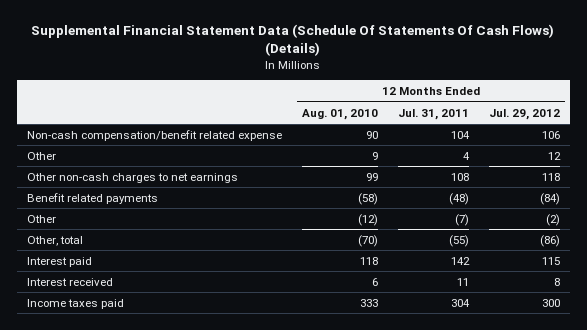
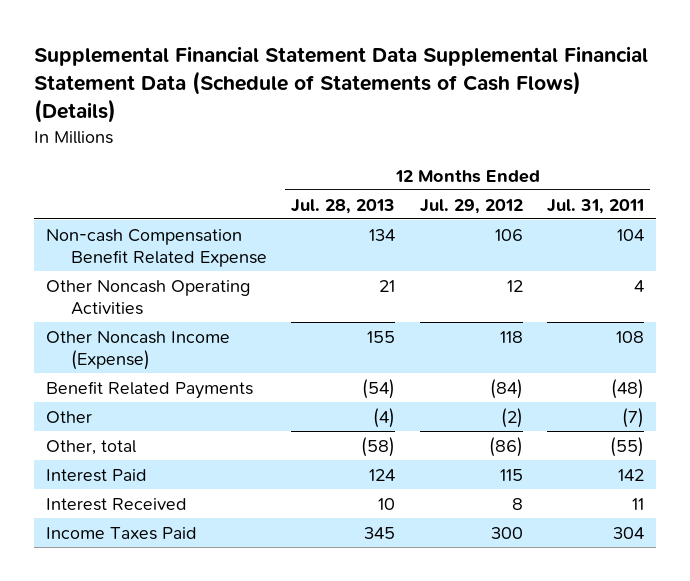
[31,24,555,57] Supplemental Financial Statement Data (Schedule Of Statements Of Cash Flows) (Details) -> [33,45,648,124] Supplemental Financial Statement Data Supplemental Financial Statement Data (Schedule of Statements of Cash Flows) (Details)
[301,108,378,120] Aug. 01, 2010 -> none
none -> [291,198,396,214] Jul. 28, 2013
[27,129,283,141] Non-cash compensation/benefit related expense -> [45,228,268,267] Non-cash Compensation Benefit Related Expense
[27,151,57,160] Other -> [45,279,250,315] Other Noncash Operating Activities
[27,172,239,183] Other non-cash charges to net earnings -> [45,330,230,370] Other Noncash Income (Expense)
[27,192,159,204] Benefit related payments -> [45,380,253,399] Benefit Related Payments
[27,256,93,267] Interest paid -> [45,468,147,482] Interest Paid
[27,277,114,286] Interest received -> [45,497,187,511] Interest Received
[27,298,125,309] Income taxes paid -> [45,526,197,540] Income Taxes Paid

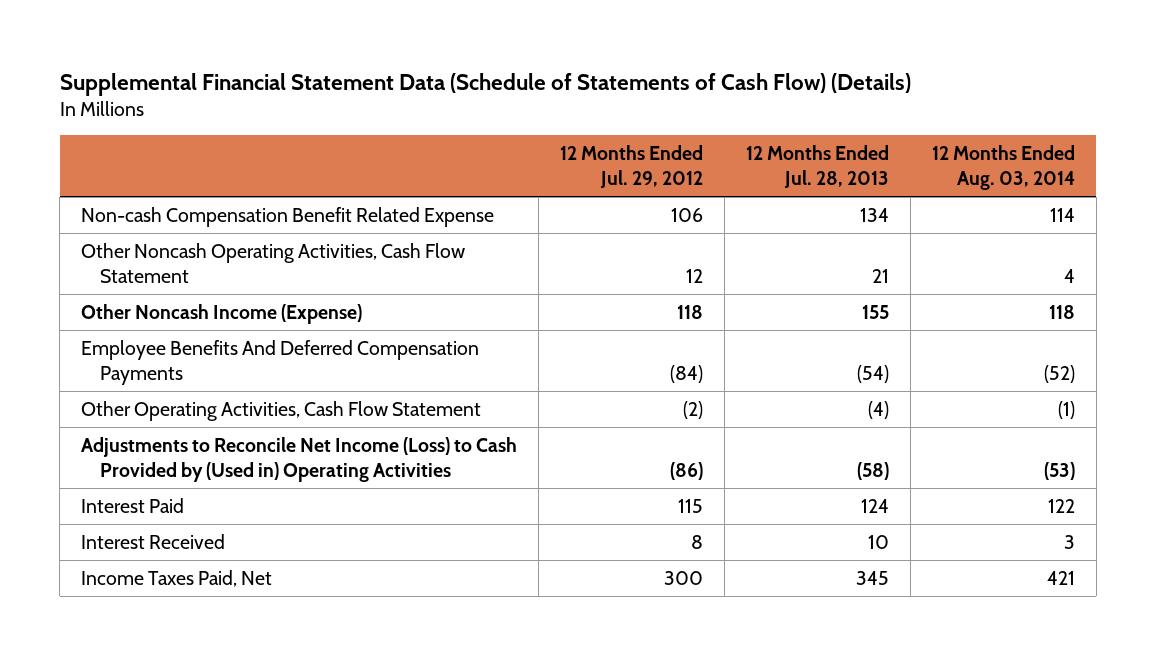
[33,45,648,124] Supplemental Financial Statement Data Supplemental Financial Statement Data (Schedule of Statements of Cash Flows) (Details) -> [59,72,911,96] Supplemental Financial Statement Data (Schedule of Statements of Cash Flow) (Details)
[546,198,644,214] Jul. 31, 2011 -> none
none -> [931,144,1075,191] 12 Months Ended Aug. 03, 2014
[45,279,250,315] Other Noncash Operating Activities -> [80,242,465,283] Other Noncash Operating Activities, Cash Flow Statement
[45,380,253,399] Benefit Related Payments -> [80,339,479,385] Employee Benefits And Deferred Compensation Payments
[45,410,92,423] Other -> [80,400,481,421] Other Operating Activities, Cash Flow Statement
[45,439,136,455] Other, total -> [80,436,517,482] Adjustments to Reconcile Net Income (Loss) to Cash Provided by (Used in) Operating Activities
[45,526,197,540] Income Taxes Paid -> [80,569,272,587] Income Taxes Paid, Net

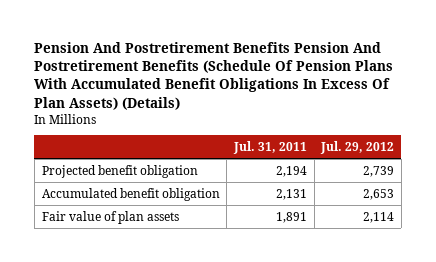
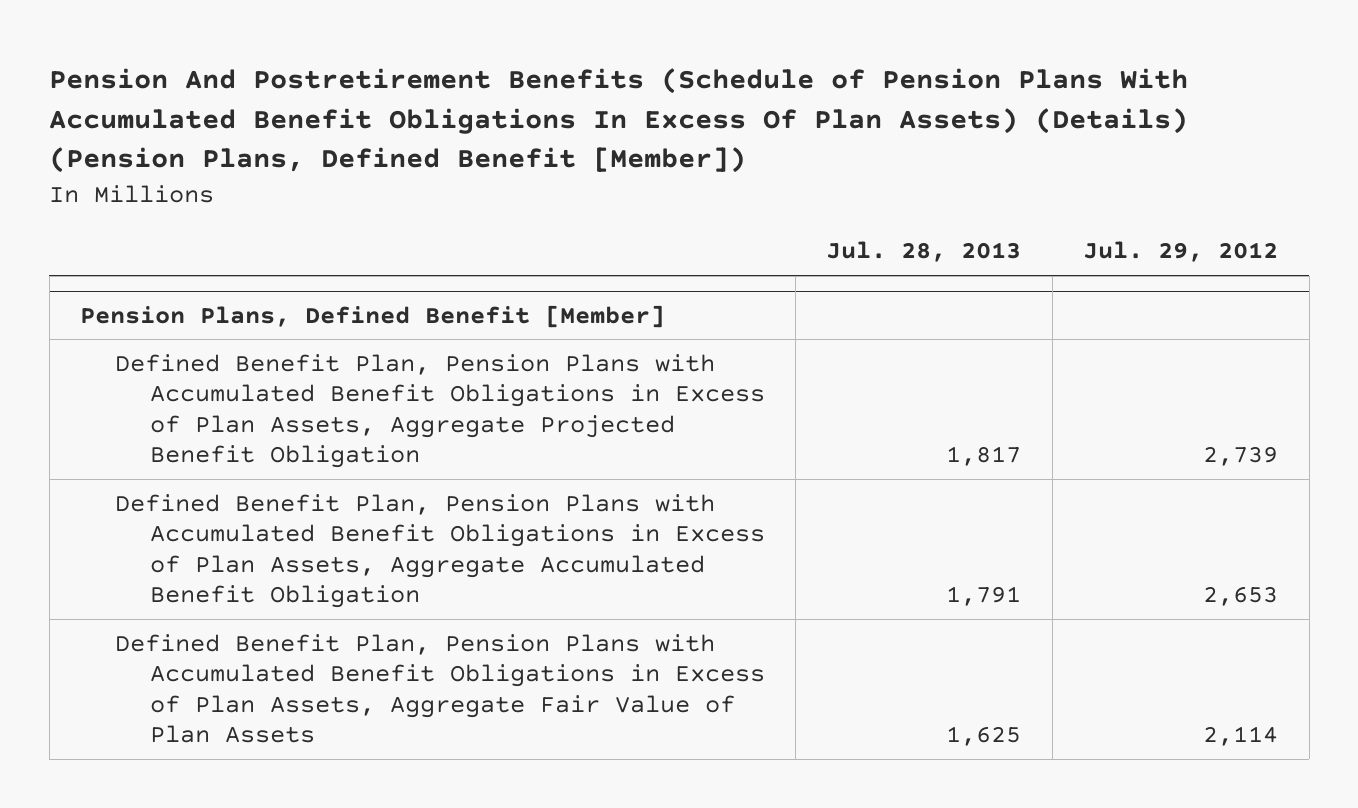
[34,41,394,110] Pension And Postretirement Benefits Pension And Postretirement Benefits (Schedule Of Pension Plans With Accumulated Benefit Obligations In Excess Of Plan Assets) (Details) -> [49,68,1189,174] Pension And Postretirement Benefits (Schedule of Pension Plans With Accumulated Benefit Obligations In Excess Of Plan Assets) (Details) (Pension Plans, Defined Benefit [Member])
[232,140,307,154] Jul. 31, 2011 -> none
none -> [826,241,1022,263] Jul. 28, 2013
none -> [80,304,666,328] Pension Plans, Defined Benefit [Member]
[41,164,198,178] Projected benefit obligation -> [114,353,765,469] Defined Benefit Plan, Pension Plans with Accumulated Benefit Obligations in Excess of Plan Assets, Aggregate Projected Benefit Obligation
[41,187,220,201] Accumulated benefit obligation -> [114,493,765,609] Defined Benefit Plan, Pension Plans with Accumulated Benefit Obligations in Excess of Plan Assets, Aggregate Accumulated Benefit Obligation
[41,210,179,224] Fair value of plan assets -> [114,633,765,744] Defined Benefit Plan, Pension Plans with Accumulated Benefit Obligations in Excess of Plan Assets, Aggregate Fair Value of Plan Assets

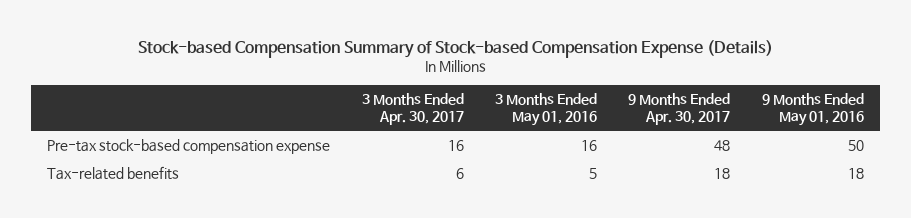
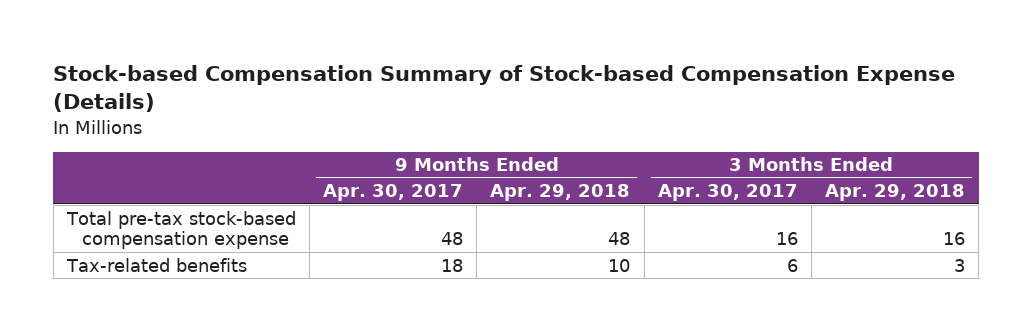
[495,92,598,127] 3 Months Ended May 01, 2016 -> none
[761,92,864,127] 9 Months Ended May 01, 2016 -> none
none -> [490,184,631,202] Apr. 29, 2018
none -> [824,184,965,202] Apr. 29, 2018
[47,138,331,154] Pre-tax stock-based compensation expense -> [65,210,296,250] Total pre-tax stock-based compensation expense

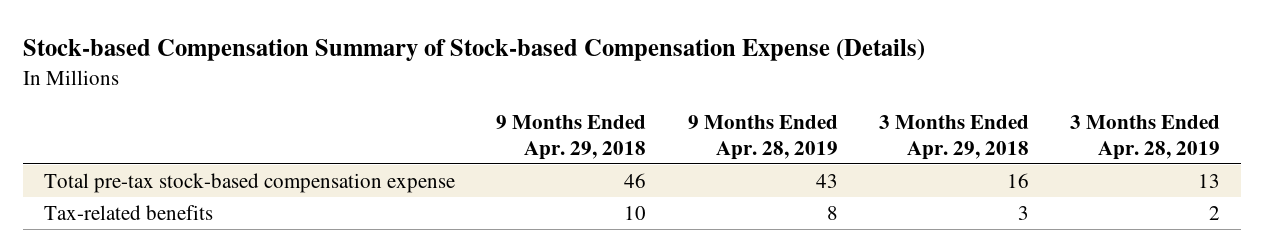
[323,184,464,202] Apr. 30, 2017 -> none
[657,184,798,202] Apr. 30, 2017 -> none
none -> [687,115,838,160] 9 Months Ended Apr. 28, 2019
none -> [1070,115,1221,160] 3 Months Ended Apr. 28, 2019
[608,232,631,246] 48 -> [624,172,647,188] 46

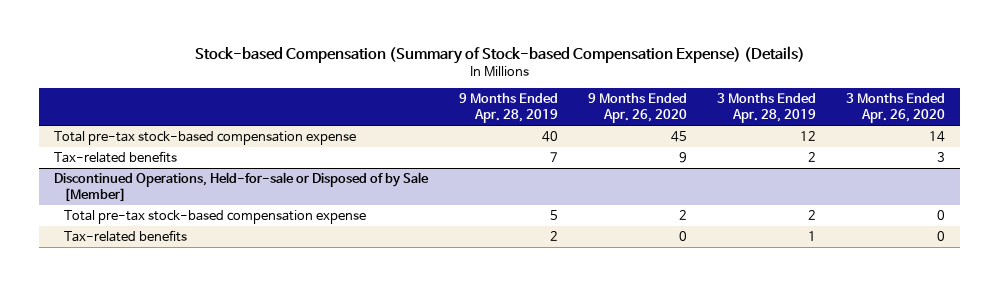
[23,39,926,62] Stock-based Compensation Summary of Stock-based Compensation Expense (Details) -> [194,45,805,64] Stock-based Compensation (Summary of Stock-based Compensation Expense) (Details)
[496,115,647,160] 9 Months Ended Apr. 29, 2018 -> none
[878,115,1029,160] 3 Months Ended Apr. 29, 2018 -> none
none -> [587,93,687,124] 9 Months Ended Apr. 26, 2020
none -> [846,93,946,124] 3 Months Ended Apr. 26, 2020
[815,173,838,188] 43 -> [541,131,558,143] 40
[1198,173,1221,188] 13 -> [799,131,816,142] 12
[826,205,838,220] 8 -> [549,152,558,163] 7
none -> [54,172,430,202] Discontinued Operations, Held-for-sale or Disposed of by Sale [Member]
none -> [64,210,367,225] Total pre-tax stock-based compensation expense
none -> [64,230,188,243] Tax-related benefits

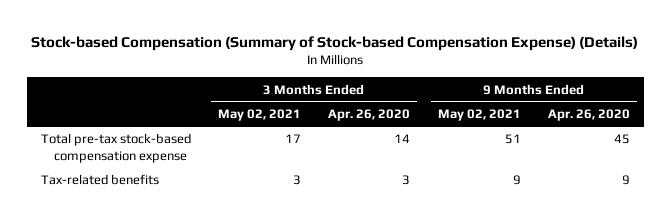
[458,93,558,124] 9 Months Ended Apr. 28, 2019 -> none
[716,93,816,124] 3 Months Ended Apr. 28, 2019 -> none
none -> [218,109,302,122] May 02, 2021
none -> [437,109,521,122] May 02, 2021
[54,172,430,202] Discontinued Operations, Held-for-sale or Disposed of by Sale [Member] -> none
[64,210,367,225] Total pre-tax stock-based compensation expense -> none
[64,230,188,243] Tax-related benefits -> none

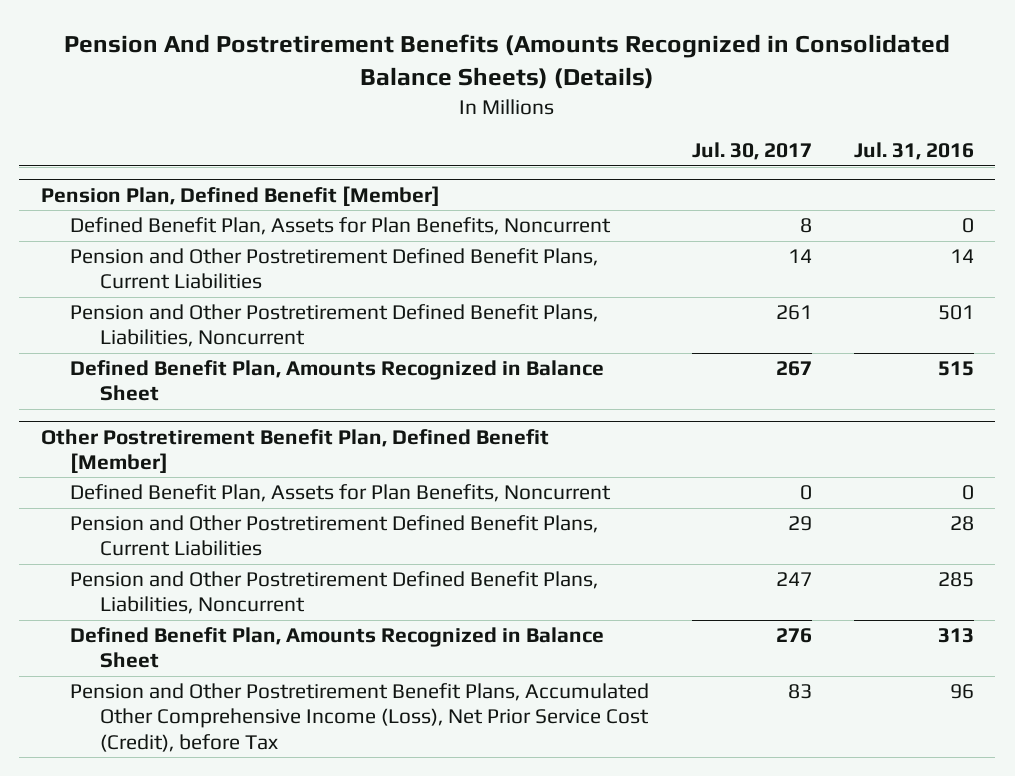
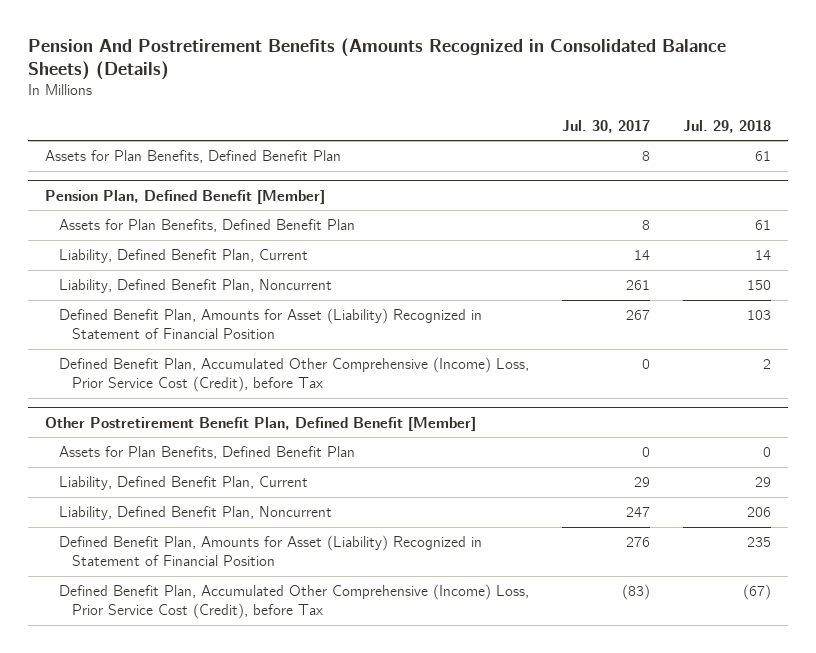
[854,142,975,161] Jul. 31, 2016 -> none
none -> [683,119,772,133] Jul. 29, 2018
none -> [45,150,342,164] Assets for Plan Benefits, Defined Benefit Plan
[70,217,612,236] Defined Benefit Plan, Assets for Plan Benefits, Noncurrent -> [58,219,355,233] Assets for Plan Benefits, Defined Benefit Plan
[70,248,599,290] Pension and Other Postretirement Defined Benefit Plans, Current Liabilities -> [58,249,308,264] Liability, Defined Benefit Plan, Current
[70,304,599,348] Pension and Other Postretirement Defined Benefit Plans, Liabilities, Noncurrent -> [58,279,332,294] Liability, Defined Benefit Plan, Noncurrent
[70,360,605,402] Defined Benefit Plan, Amounts Recognized in Balance Sheet -> [58,308,482,340] Defined Benefit Plan, Amounts for Asset (Liability) Recognized in Statement of Financial Position
none -> [58,357,529,393] Defined Benefit Plan, Accumulated Other Comprehensive (Income) Loss, Prior Service Cost (Credit), before Tax
[70,484,612,503] Defined Benefit Plan, Assets for Plan Benefits, Noncurrent -> [58,446,355,460] Assets for Plan Benefits, Defined Benefit Plan
[70,515,599,557] Pension and Other Postretirement Defined Benefit Plans, Current Liabilities -> [58,476,308,491] Liability, Defined Benefit Plan, Current
[70,571,599,615] Pension and Other Postretirement Defined Benefit Plans, Liabilities, Noncurrent -> [58,506,332,521] Liability, Defined Benefit Plan, Noncurrent
[70,627,605,669] Defined Benefit Plan, Amounts Recognized in Balance Sheet -> [58,535,482,567] Defined Benefit Plan, Amounts for Asset (Liability) Recognized in Statement of Financial Position
[70,683,650,752] Pension and Other Postretirement Benefit Plans, Accumulated Other Comprehensive Income (Loss), Net Prior Service Cost (Credit), before Tax -> [58,584,529,620] Defined Benefit Plan, Accumulated Other Comprehensive (Income) Loss, Prior Service Cost (Credit), before Tax
[787,684,812,700] 83 -> [621,584,650,601] (83)

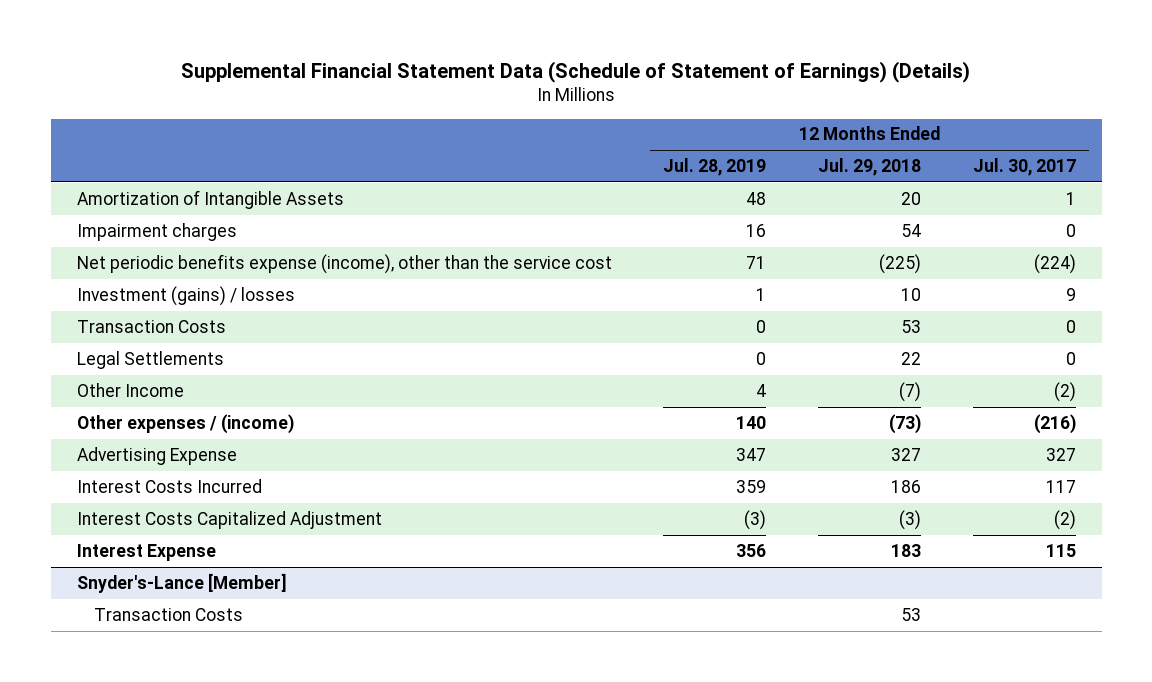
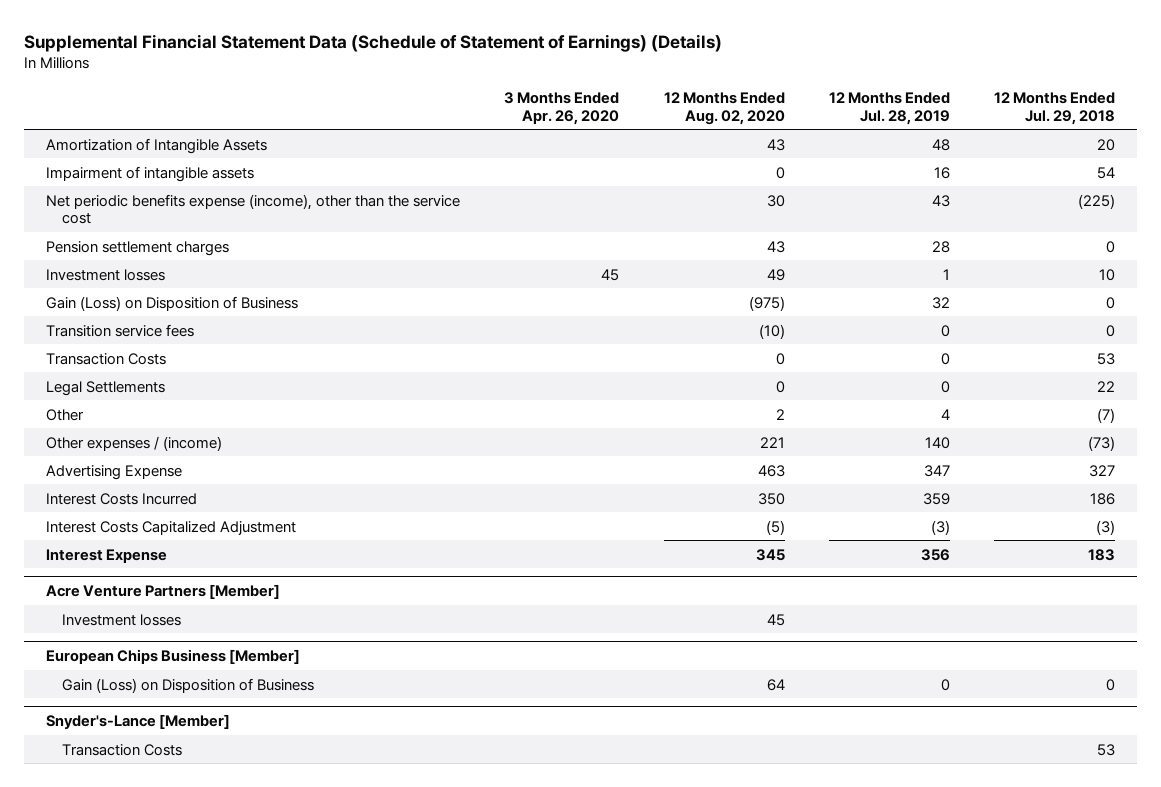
[972,157,1076,176] Jul. 30, 2017 -> none
none -> [504,91,620,125] 3 Months Ended Apr. 26, 2020
none -> [663,91,785,125] 12 Months Ended Aug. 02, 2020
[76,222,237,241] Impairment charges -> [46,165,255,182] Impairment of intangible assets
[746,255,767,269] 71 -> [931,194,950,207] 43
none -> [46,240,230,256] Pension settlement charges
[76,285,295,306] Investment (gains) / losses -> [46,268,166,281] Investment losses
none -> [46,295,299,311] Gain (Loss) on Disposition of Business
none -> [46,323,195,337] Transition service fees
[76,382,184,397] Other Income -> [46,408,85,421] Other
none -> [46,584,281,600] Acre Venture Partners [Member]
none -> [61,613,181,626] Investment losses
none -> [46,649,301,665] European Chips Business [Member]
none -> [61,677,314,693] Gain (Loss) on Disposition of Business

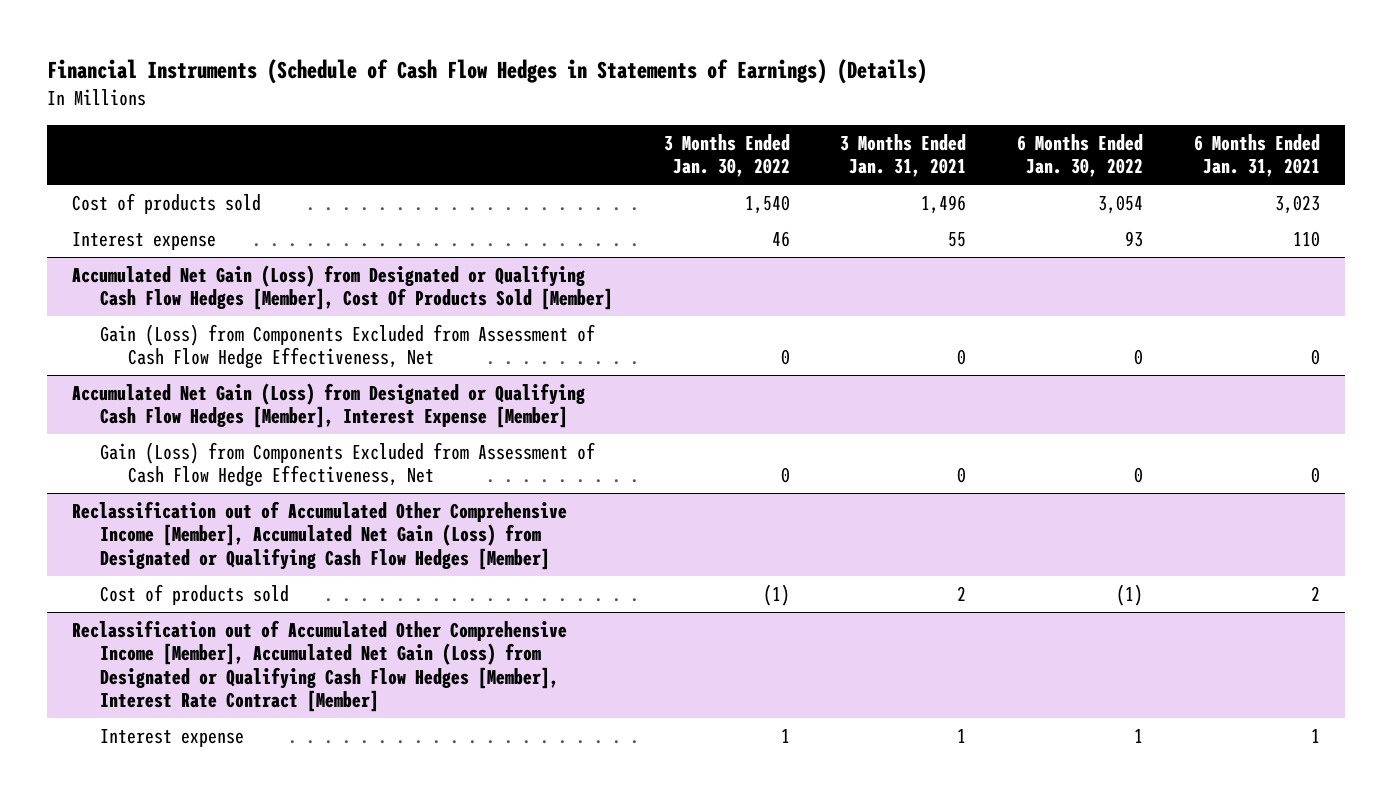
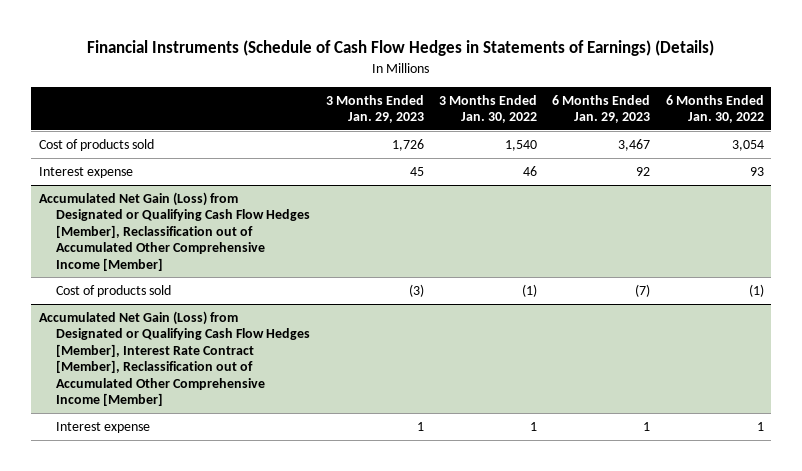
[840,133,967,178] 3 Months Ended Jan. 31, 2021 -> none
[1193,133,1320,178] 6 Months Ended Jan. 31, 2021 -> none
none -> [325,94,424,124] 3 Months Ended Jan. 29, 2023
none -> [552,94,651,124] 6 Months Ended Jan. 29, 2023
[72,264,614,311] Accumulated Net Gain (Loss) from Designated or Qualifying Cash Flow Hedges [Member], Cost Of Products Sold [Member] -> none
[100,323,596,370] Gain (Loss) from Components Excluded from Assessment of Cash Flow Hedge Effectiveness, Net -> none
[72,382,586,429] Accumulated Net Gain (Loss) from Designated or Qualifying Cash Flow Hedges [Member], Interest Expense [Member] -> none
[100,441,596,488] Gain (Loss) from Components Excluded from Assessment of Cash Flow Hedge Effectiveness, Net -> none
[72,500,568,570] Reclassification out of Accumulated Other Comprehensive Income [Member], Accumulated Net Gain (Loss) from Designated or Qualifying Cash Flow Hedges [Member] -> [38,191,311,271] Accumulated Net Gain (Loss) from Designated or Qualifying Cash Flow Hedges [Member], Reclassification out of Accumulated Other Comprehensive Income [Member]
[72,619,568,713] Reclassification out of Accumulated Other Comprehensive Income [Member], Accumulated Net Gain (Loss) from Designated or Qualifying Cash Flow Hedges [Member], Interest Rate Contract [Member] -> [38,310,311,407] Accumulated Net Gain (Loss) from Designated or Qualifying Cash Flow Hedges [Member], Interest Rate Contract [Member], Reclassification out of Accumulated Other Comprehensive Income [Member]

